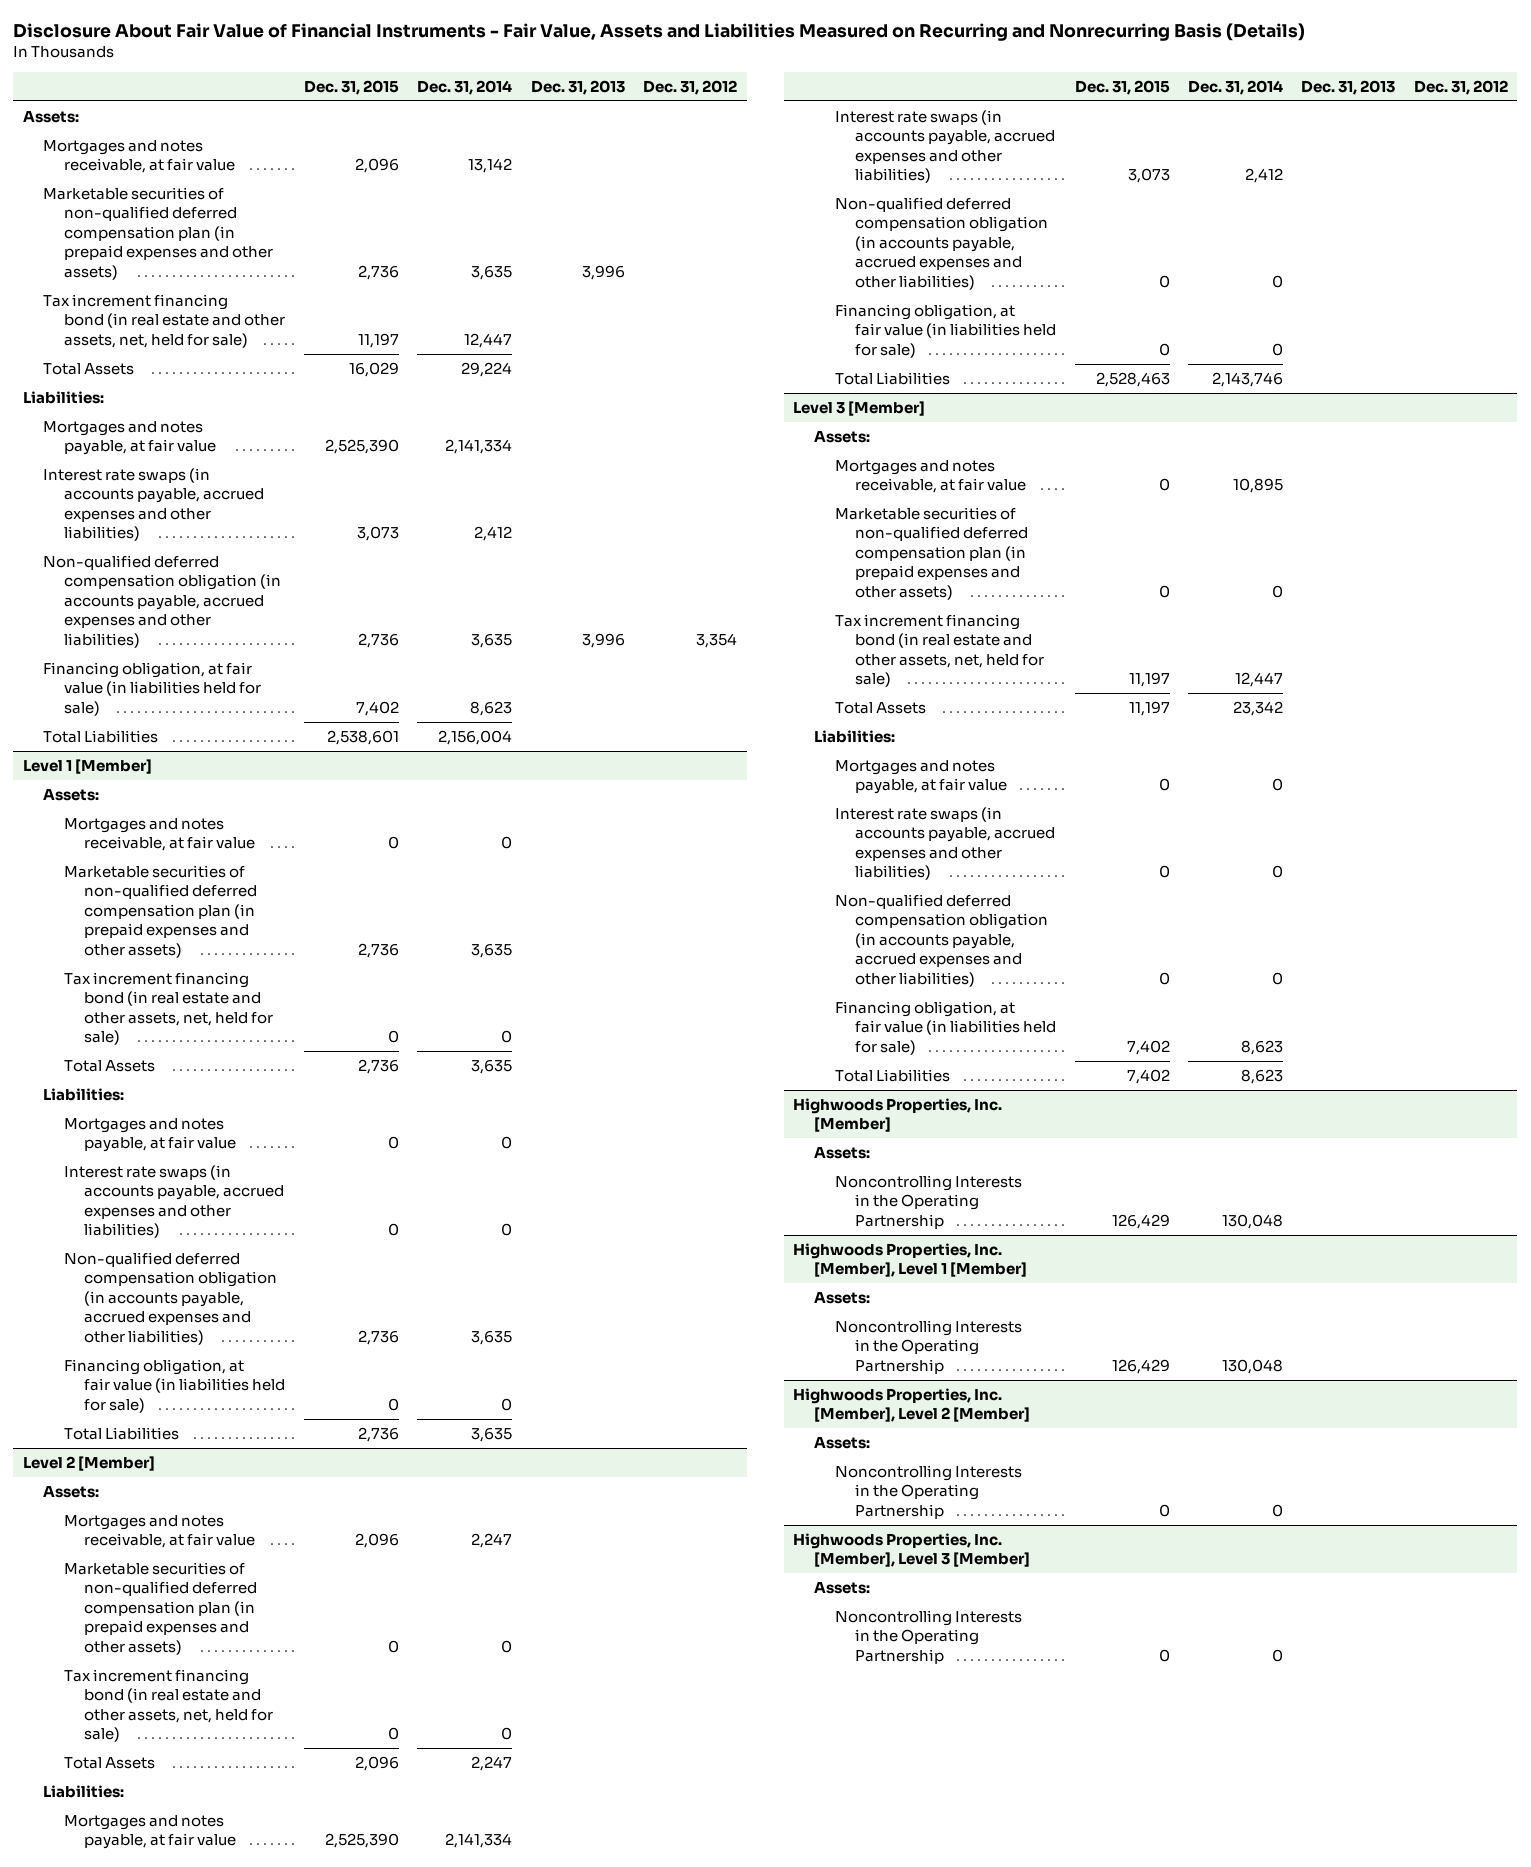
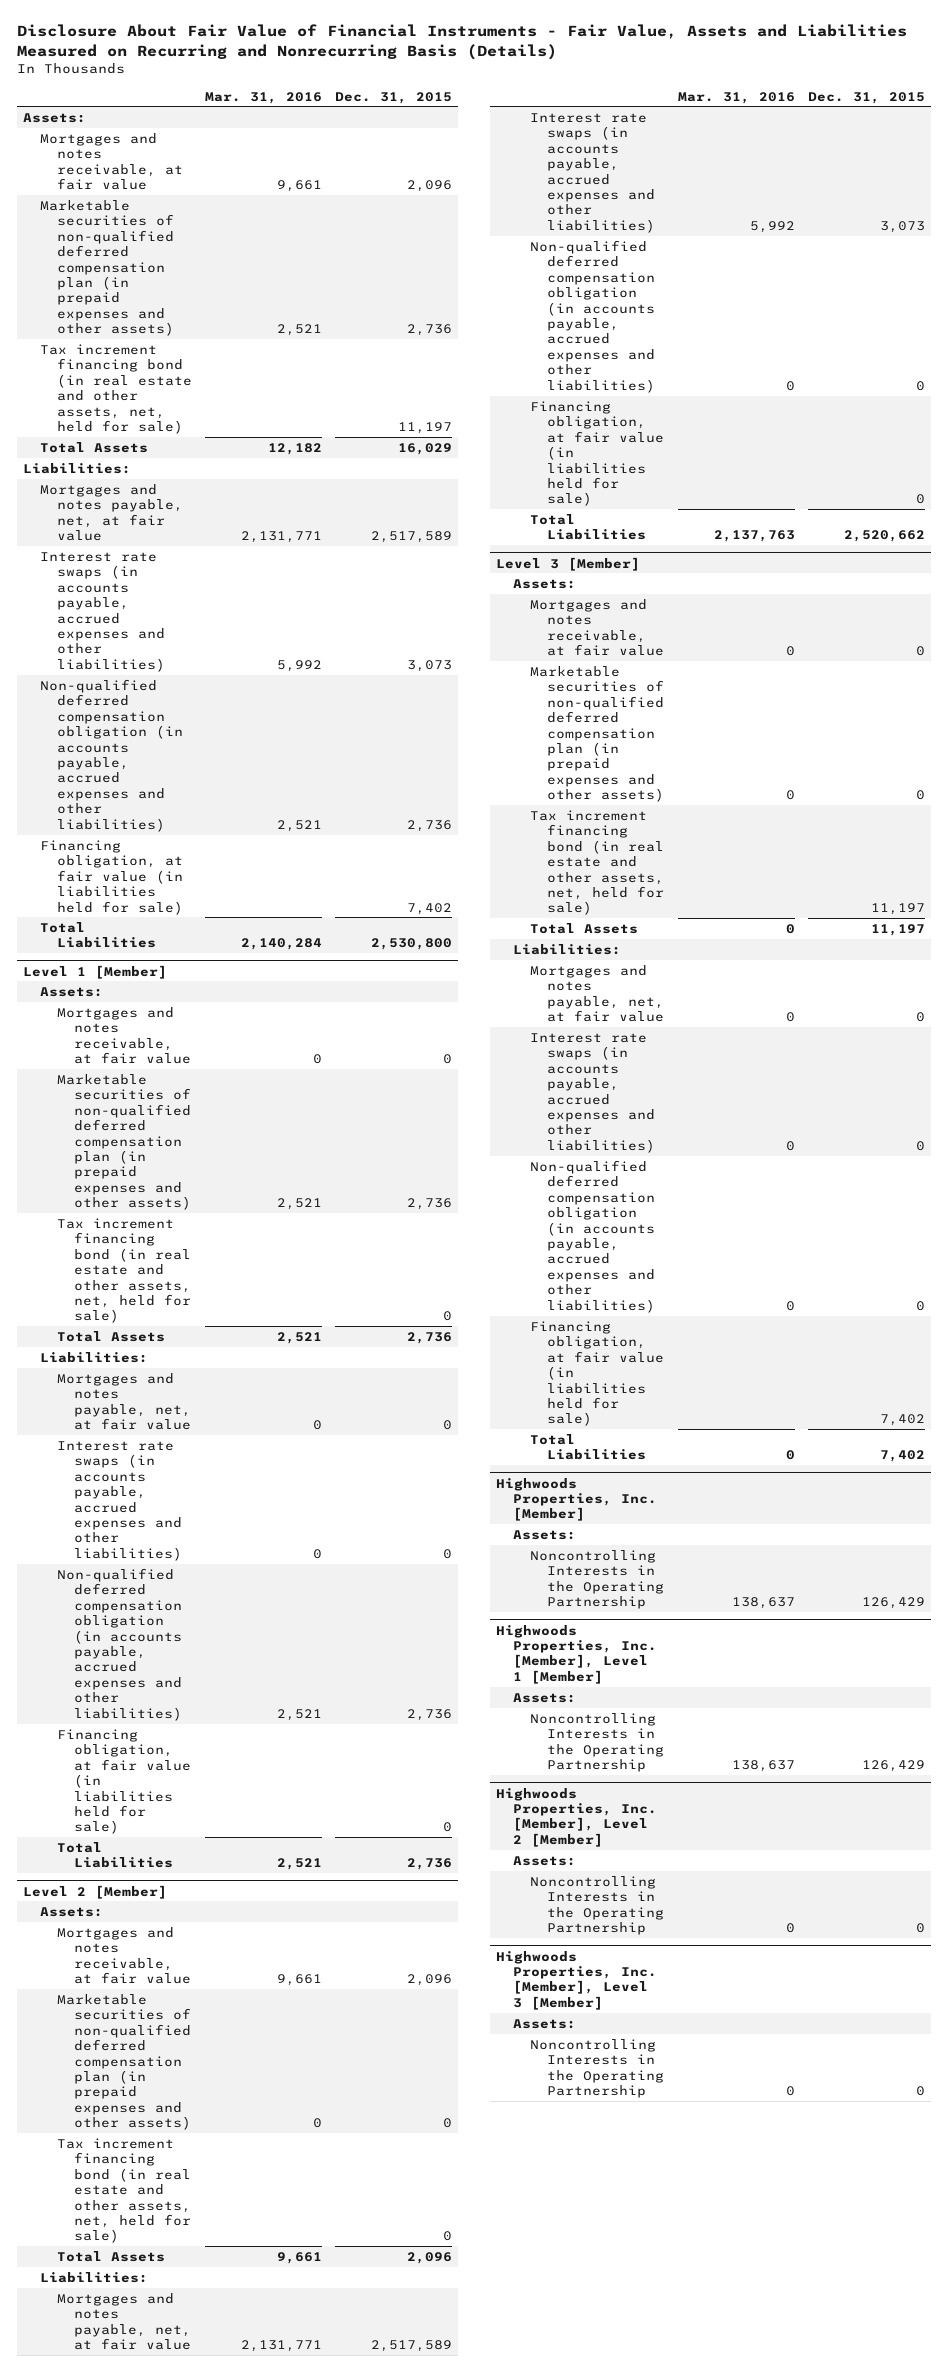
[417,79,513,95] Dec. 31, 2014 -> none
[530,79,625,95] Dec. 31, 2013 -> none
[643,79,738,95] Dec. 31, 2012 -> none
none -> [204,91,322,104] Mar. 31, 2016
[43,420,216,456] Mortgages and notes payable, at fair value -> [40,483,184,542] Mortgages and notes payable, net, at fair value
[324,439,399,455] 2,525,390 -> [370,531,452,544] 2,517,589
[326,729,399,745] 2,538,601 -> [370,938,452,951] 2,530,800
[63,1117,237,1153] Mortgages and notes payable, at fair value -> [57,1372,191,1431] Mortgages and notes payable, net, at fair value
[63,1814,237,1850] Mortgages and notes payable, at fair value -> [57,2292,191,2351] Mortgages and notes payable, net, at fair value
[324,1833,399,1849] 2,525,390 -> [370,2340,452,2353] 2,517,589
[1095,371,1170,387] 2,528,463 -> [843,530,925,543] 2,520,662
[834,759,1008,795] Mortgages and notes payable, at fair value -> [529,964,664,1023] Mortgages and notes payable, net, at fair value

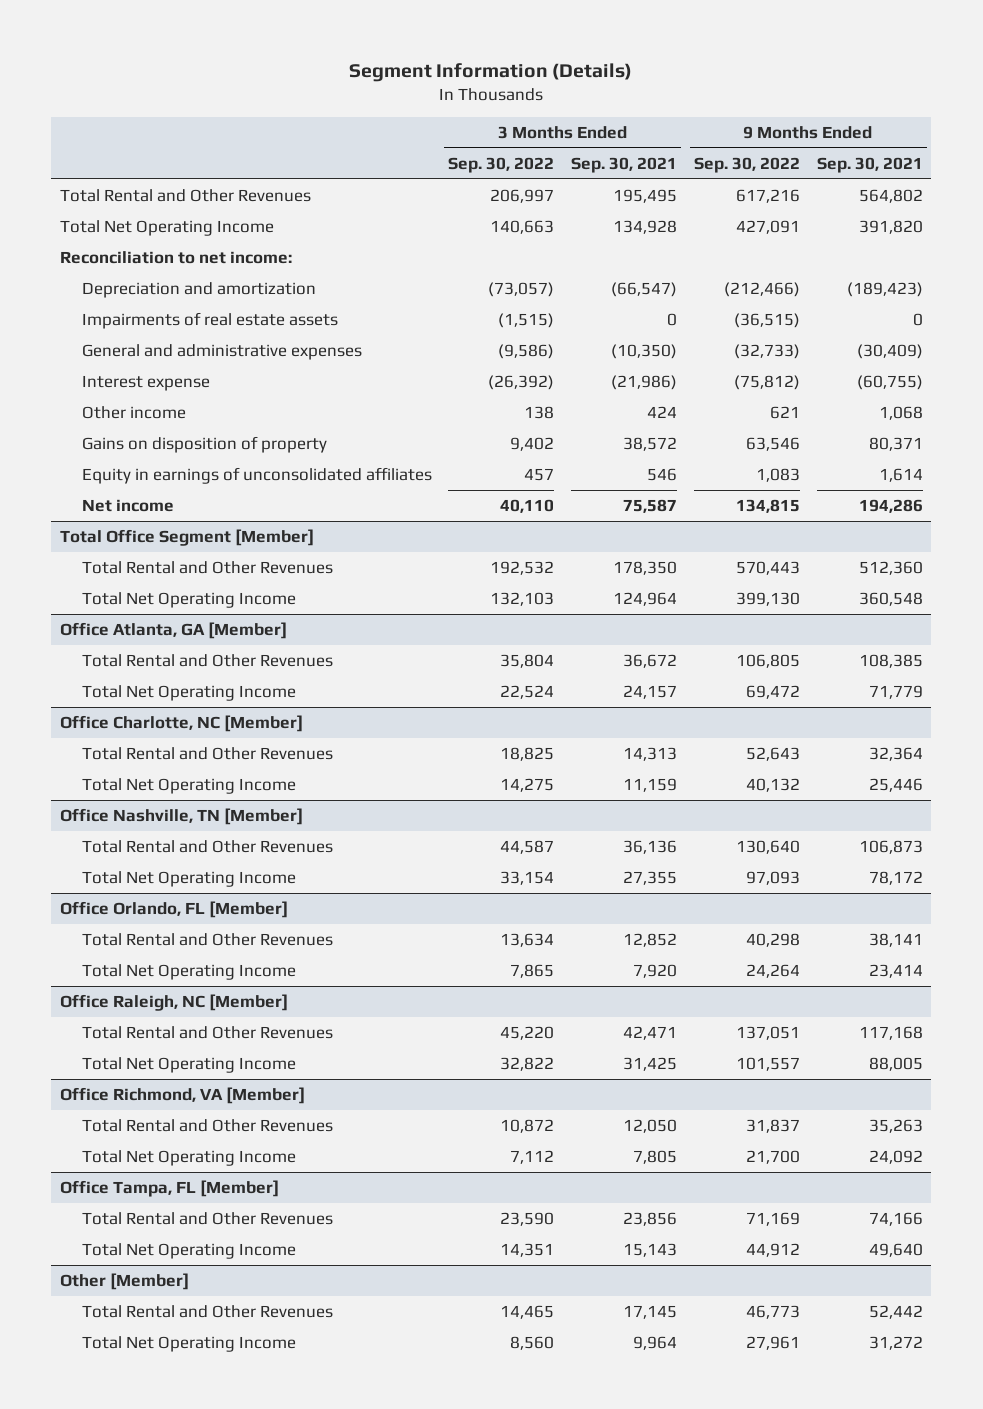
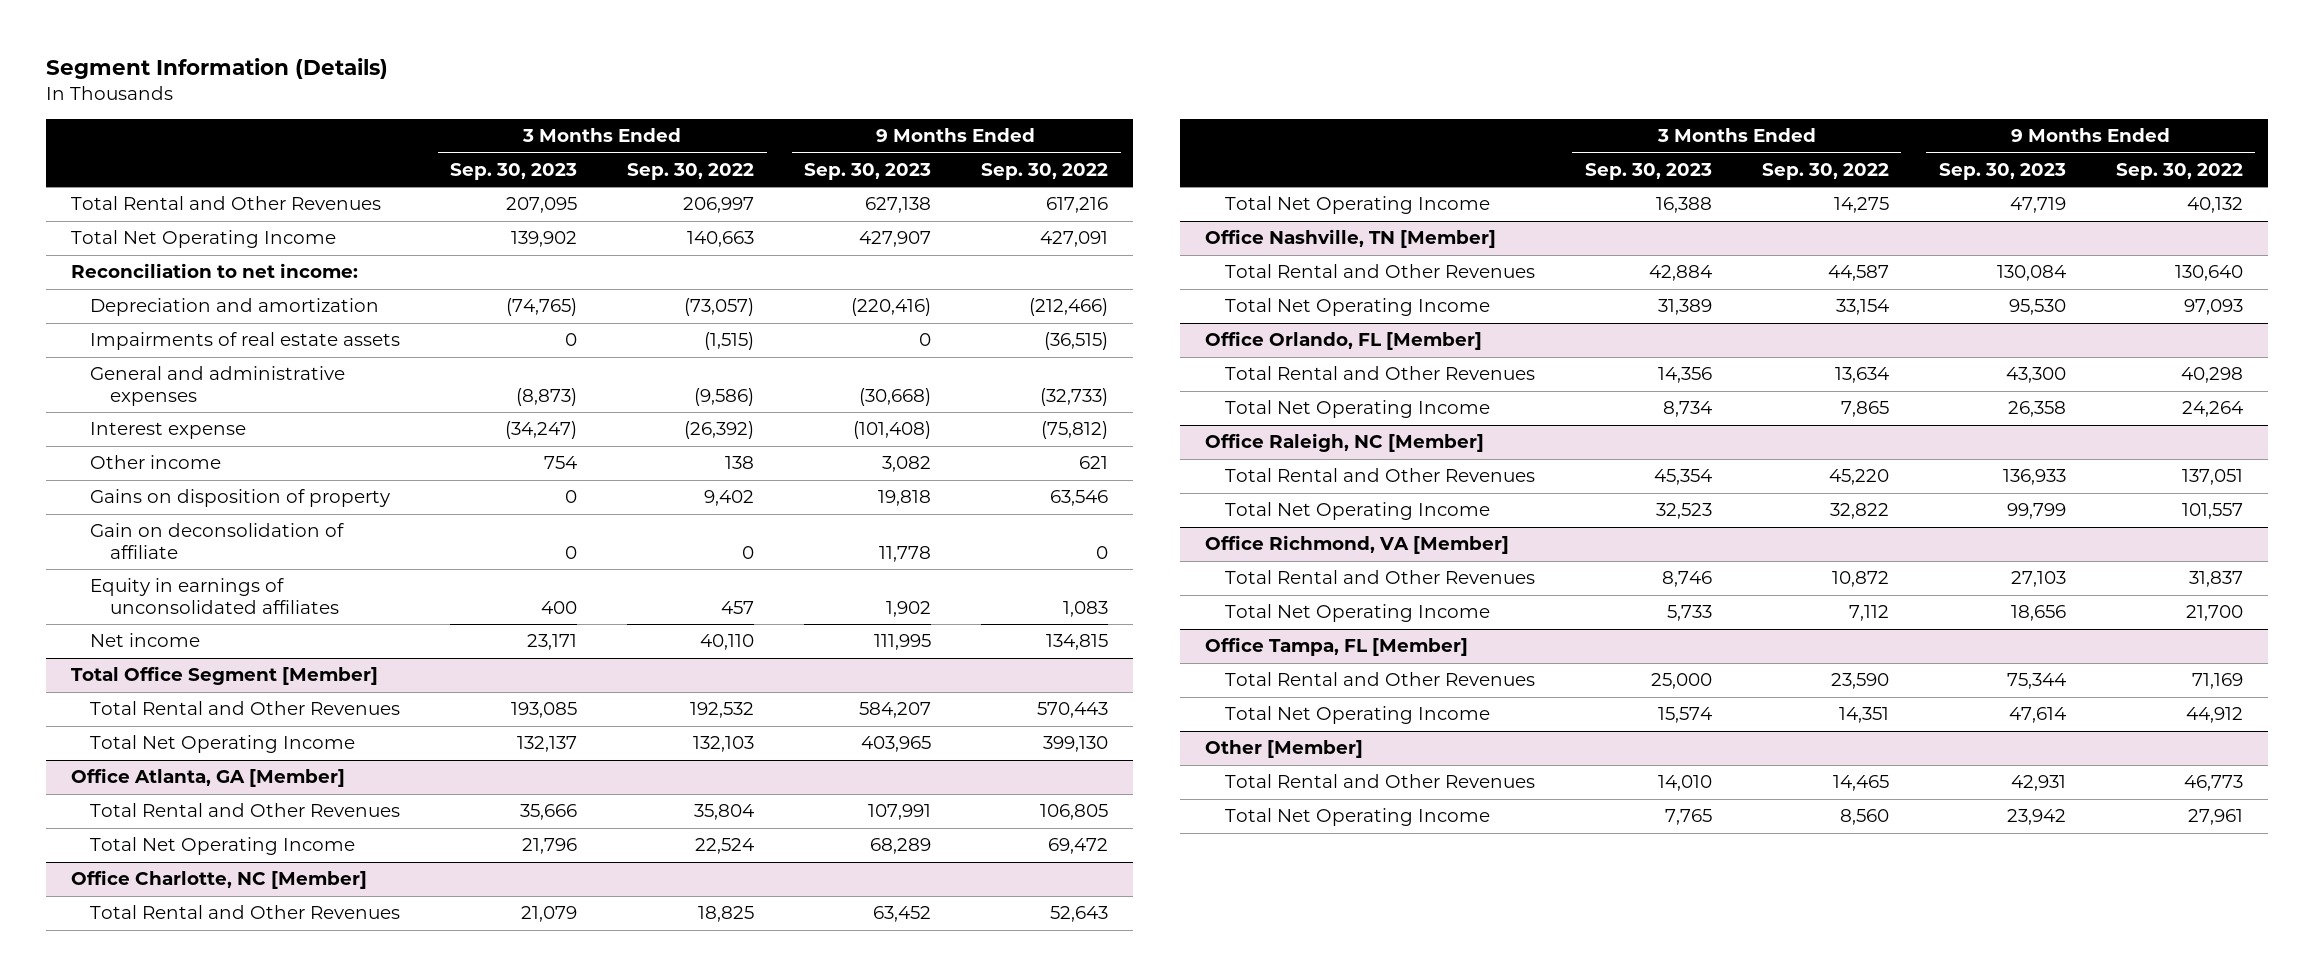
[571,156,678,173] Sep. 30, 2021 -> none
[816,156,923,173] Sep. 30, 2021 -> none
none -> [450,162,578,180] Sep. 30, 2023
none -> [804,162,932,180] Sep. 30, 2023
none -> [90,523,345,560] Gain on deconsolidation of affiliate

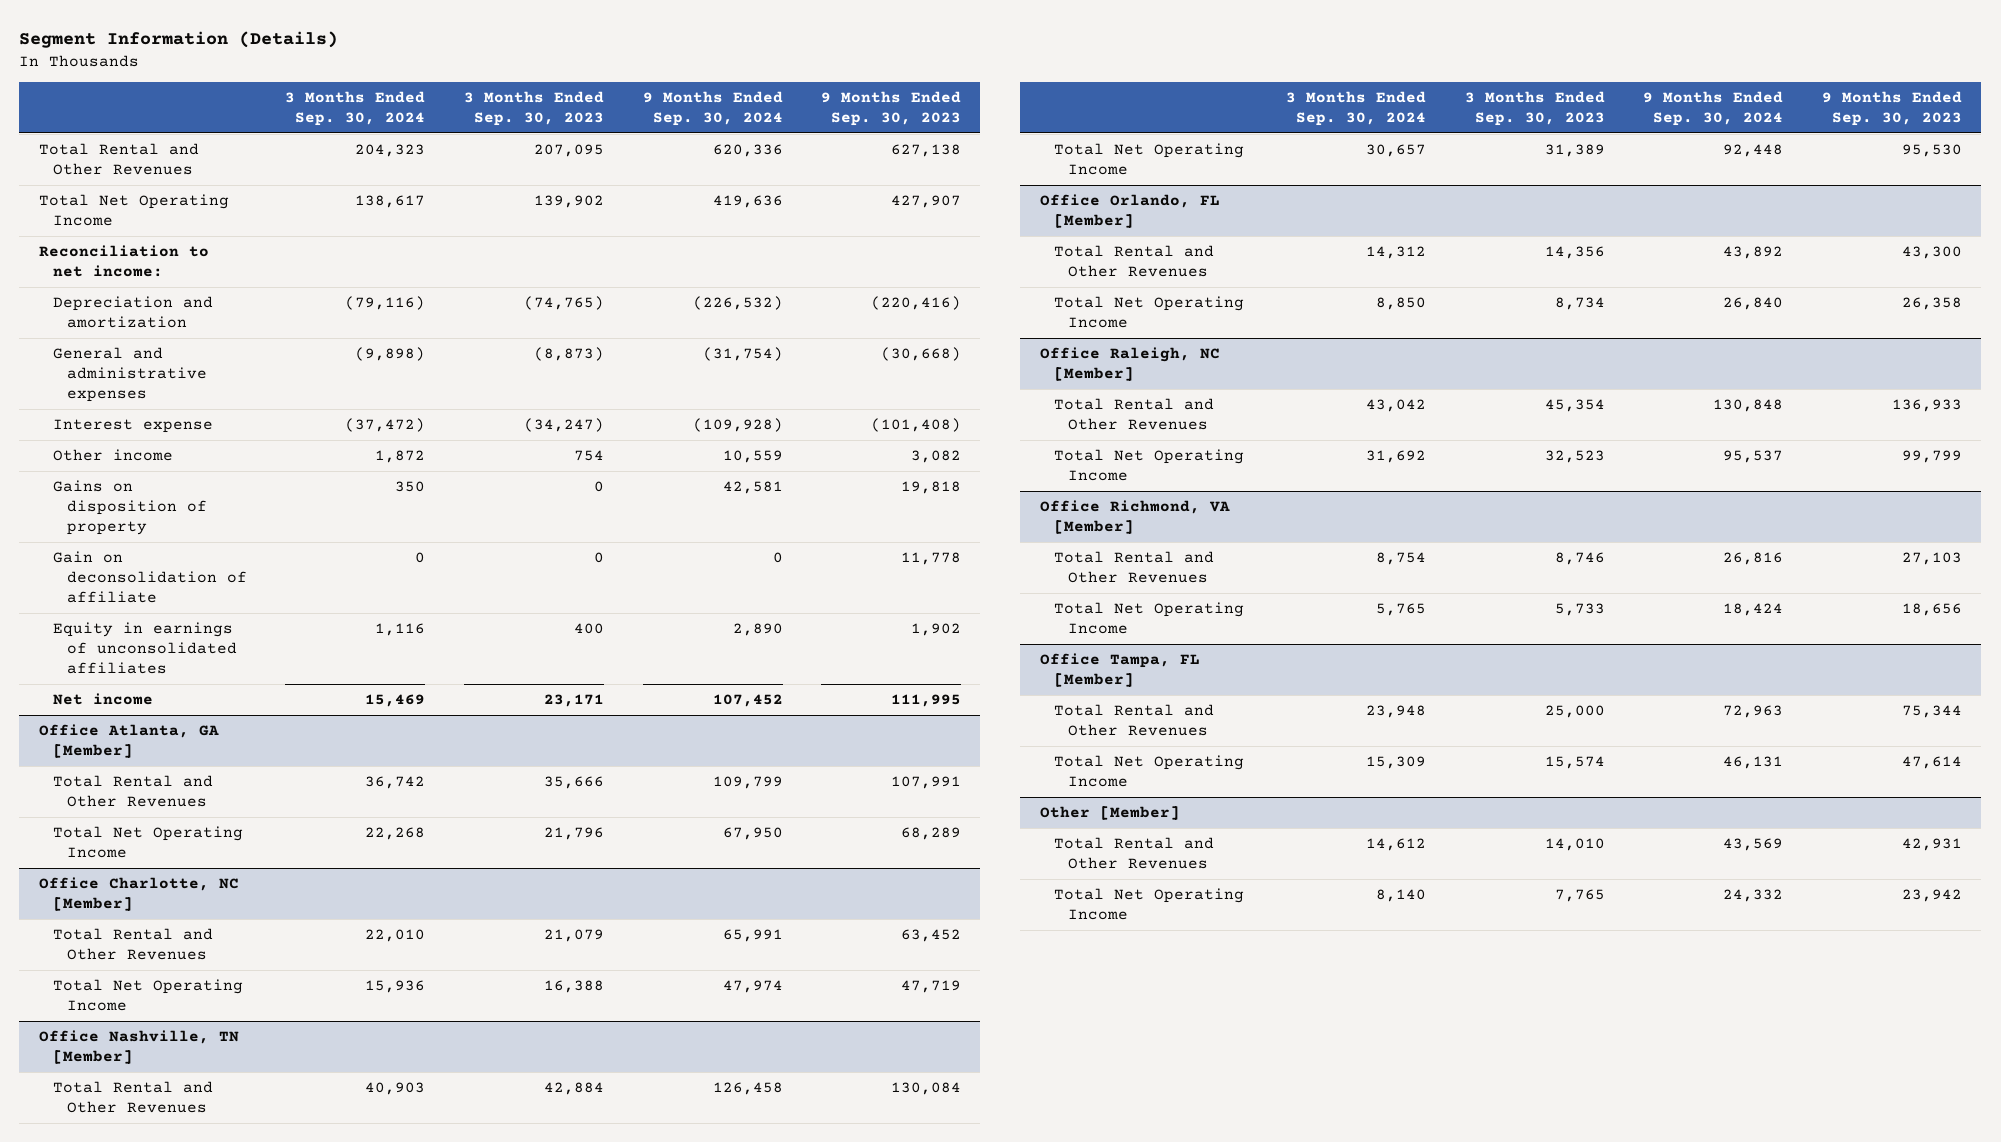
[627,162,755,180] Sep. 30, 2022 -> none
[981,162,1109,180] Sep. 30, 2022 -> none
none -> [285,90,426,126] 3 Months Ended Sep. 30, 2024
none -> [642,90,783,126] 9 Months Ended Sep. 30, 2024
[90,332,401,351] Impairments of real estate assets -> none
[70,666,378,686] Total Office Segment [Member] -> none
[90,701,401,716] Total Rental and Other Revenues -> none
[90,735,356,754] Total Net Operating Income -> none

